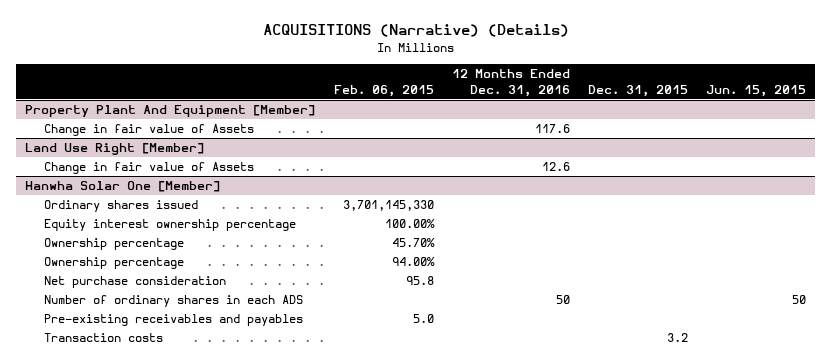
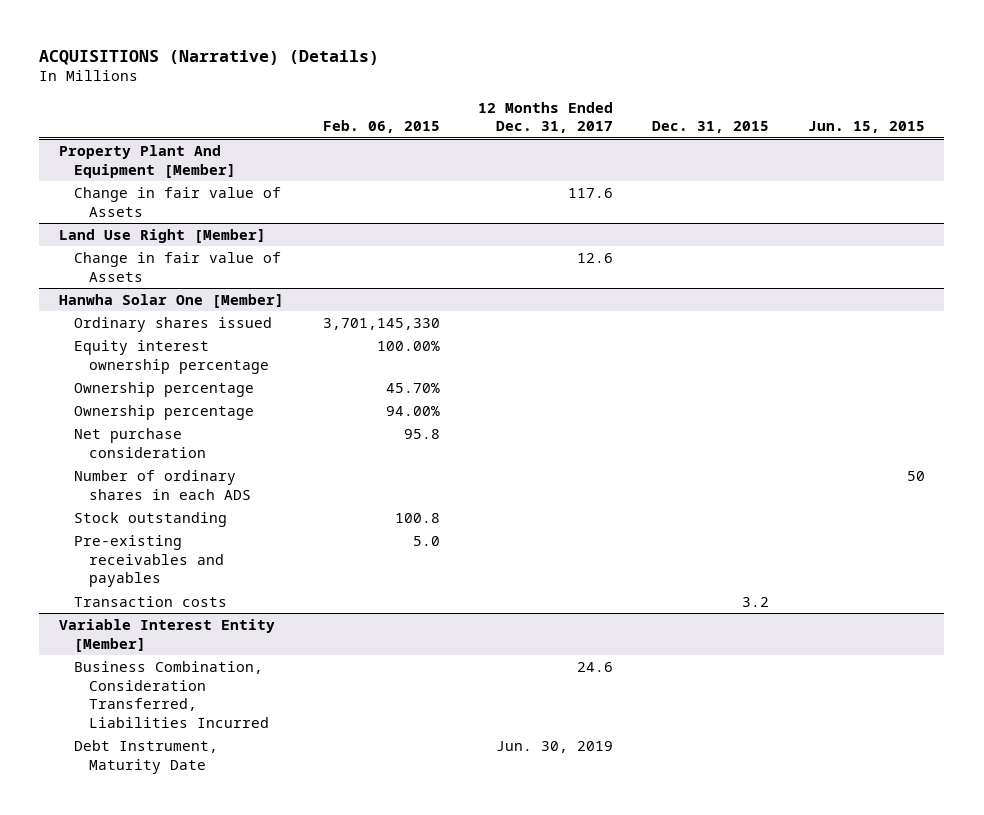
[451,69,570,97] 12 Months Ended Dec. 31, 2016 -> none
none -> [478,101,614,134] 12 Months Ended Dec. 31, 2017
none -> [74,511,228,527] Stock outstanding
none -> [58,618,275,652] Variable Interest Entity [Member]
none -> [74,660,270,729] Business Combination, Consideration Transferred, Liabilities Incurred
none -> [74,739,219,774] Debt Instrument, Maturity Date

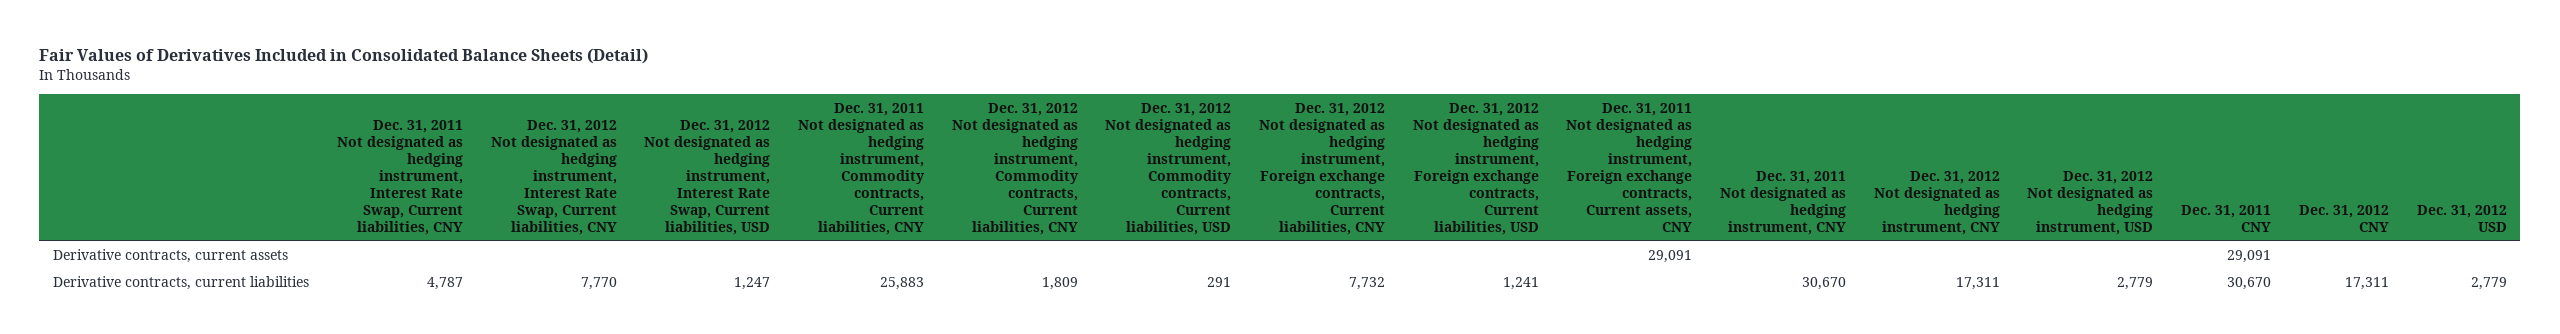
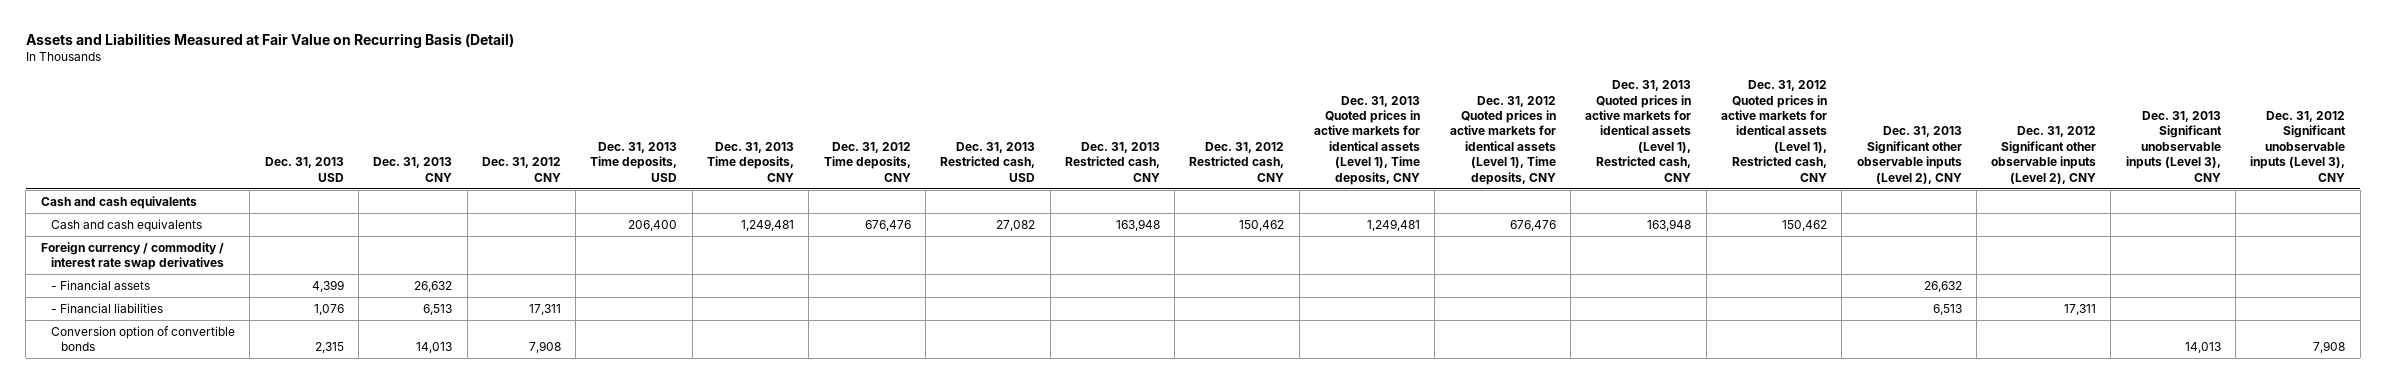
[39,48,649,65] Fair Values of Derivatives Included in Consolidated Balance Sheets (Detail) -> [25,32,514,48] Assets and Liabilities Measured at Fair Value on Recurring Basis (Detail)
[336,119,463,235] Dec. 31, 2011 Not designated as hedging instrument, Interest Rate Swap, Current liabilities, CNY -> none
[490,119,617,235] Dec. 31, 2012 Not designated as hedging instrument, Interest Rate Swap, Current liabilities, CNY -> none
[644,119,771,235] Dec. 31, 2012 Not designated as hedging instrument, Interest Rate Swap, Current liabilities, USD -> none
[798,102,926,235] Dec. 31, 2011 Not designated as hedging instrument, Commodity contracts, Current liabilities, CNY -> none
[951,102,1079,235] Dec. 31, 2012 Not designated as hedging instrument, Commodity contracts, Current liabilities, CNY -> none
[1105,102,1233,235] Dec. 31, 2012 Not designated as hedging instrument, Commodity contracts, Current liabilities, USD -> none
[1259,102,1386,235] Dec. 31, 2012 Not designated as hedging instrument, Foreign exchange contracts, Current liabilities, CNY -> none
[1412,102,1539,235] Dec. 31, 2012 Not designated as hedging instrument, Foreign exchange contracts, Current liabilities, USD -> none
[1566,102,1693,232] Dec. 31, 2011 Not designated as hedging instrument, Foreign exchange contracts, Current assets, CNY -> none
[1720,170,1847,235] Dec. 31, 2011 Not designated as hedging instrument, CNY -> none
[1873,170,2000,235] Dec. 31, 2012 Not designated as hedging instrument, CNY -> none
[2027,170,2154,235] Dec. 31, 2012 Not designated as hedging instrument, USD -> none
[2181,204,2272,232] Dec. 31, 2011 CNY -> none
[2416,204,2507,232] Dec. 31, 2012 USD -> none
none -> [264,157,344,182] Dec. 31, 2013 USD
none -> [373,157,453,182] Dec. 31, 2013 CNY
none -> [590,141,678,182] Dec. 31, 2013 Time deposits, USD
none -> [707,141,795,182] Dec. 31, 2013 Time deposits, CNY
none -> [823,141,911,182] Dec. 31, 2012 Time deposits, CNY
none -> [940,141,1036,182] Dec. 31, 2013 Restricted cash, USD
none -> [1064,141,1160,182] Dec. 31, 2013 Restricted cash, CNY
none -> [1189,141,1285,182] Dec. 31, 2012 Restricted cash, CNY
none -> [1314,95,1421,185] Dec. 31, 2013 Quoted prices in active markets for identical assets (Level 1), Time deposits, CNY
none -> [1449,95,1556,185] Dec. 31, 2012 Quoted prices in active markets for identical assets (Level 1), Time deposits, CNY
none -> [1585,80,1692,182] Dec. 31, 2013 Quoted prices in active markets for identical assets (Level 1), Restricted cash, CNY
none -> [1720,80,1827,182] Dec. 31, 2012 Quoted prices in active markets for identical assets (Level 1), Restricted cash, CNY
none -> [1856,126,1962,184] Dec. 31, 2013 Significant other observable inputs (Level 2), CNY
none -> [1991,126,2097,184] Dec. 31, 2012 Significant other observable inputs (Level 2), CNY
none -> [2125,111,2222,182] Dec. 31, 2013 Significant unobservable inputs (Level 3), CNY
none -> [2250,111,2347,182] Dec. 31, 2012 Significant unobservable inputs (Level 3), CNY
none -> [40,195,197,209] Cash and cash equivalents
none -> [50,218,202,232] Cash and cash equivalents
none -> [40,241,224,271] Foreign currency / commodity / interest rate swap derivatives
[53,248,289,263] Derivative contracts, current assets -> [50,279,150,290] - Financial assets
[53,275,310,290] Derivative contracts, current liabilities -> [50,302,163,313] - Financial liabilities
none -> [50,325,235,352] Conversion option of convertible bonds

